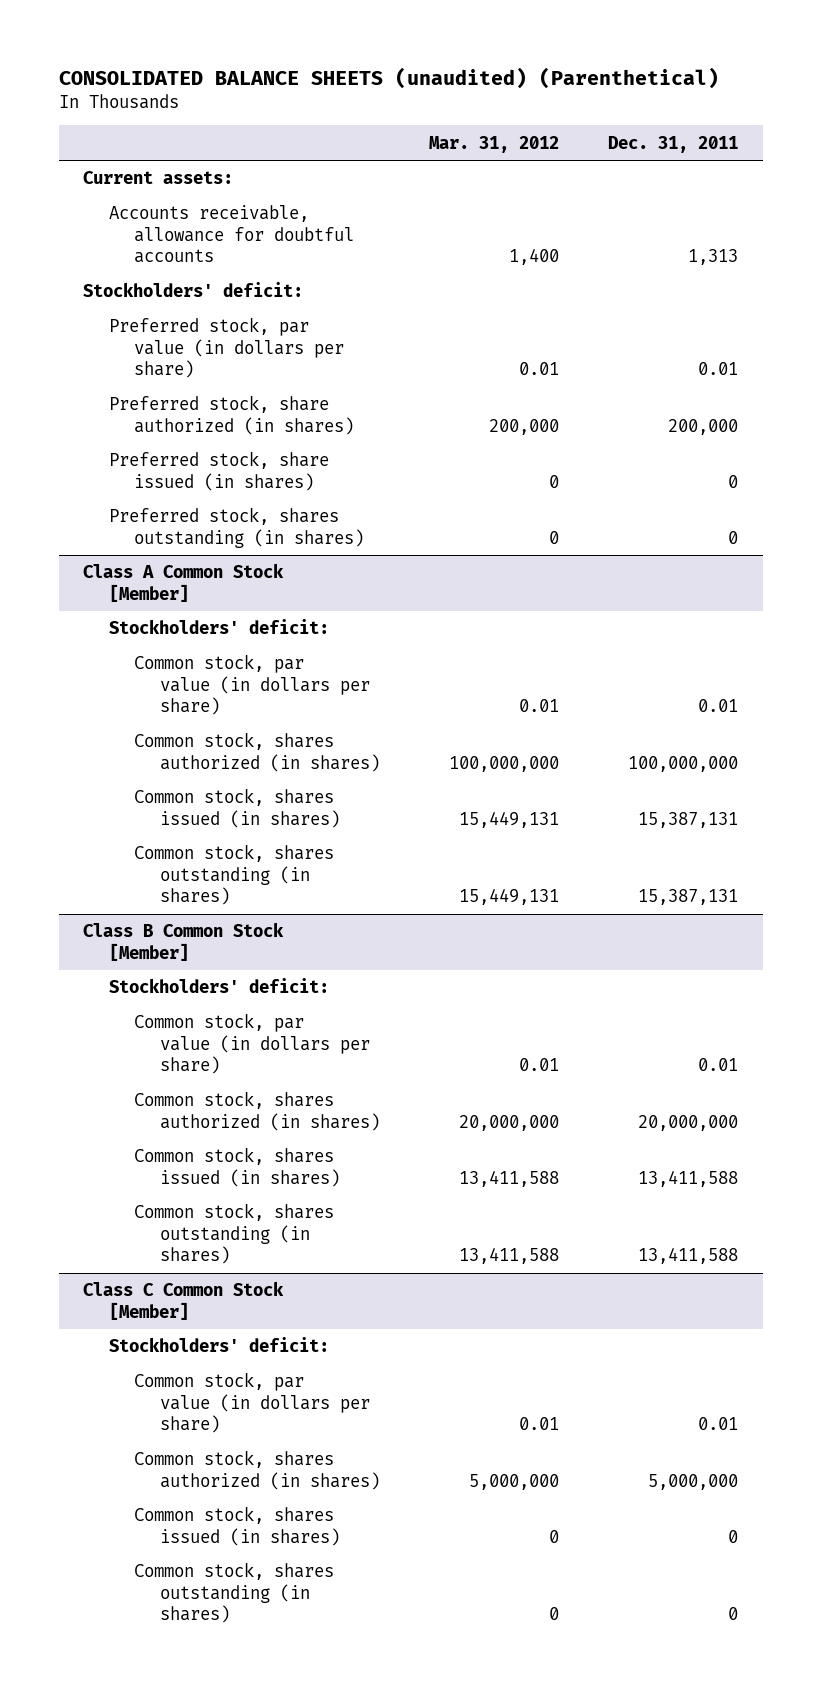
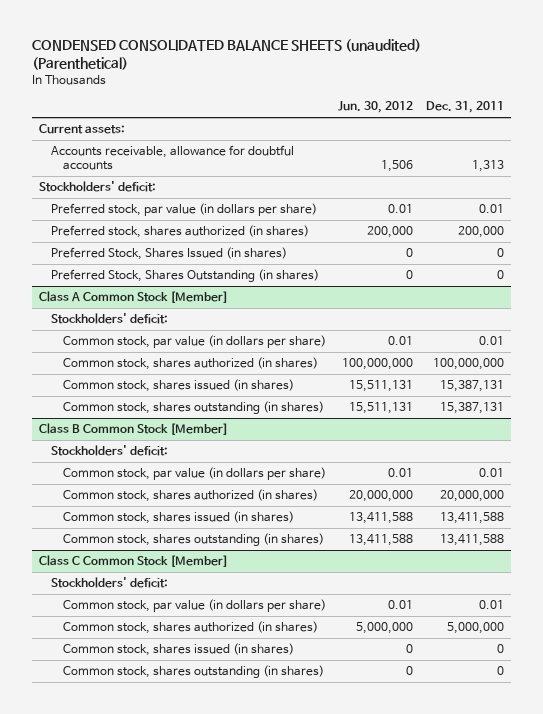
[58,67,719,90] CONSOLIDATED BALANCE SHEETS (unaudited) (Parenthetical) -> [32,39,422,71] CONDENSED CONSOLIDATED BALANCE SHEETS (unaudited) (Parenthetical)
[428,135,559,153] Mar. 31, 2012 -> none
none -> [338,101,414,114] Jun. 30, 2012
[108,395,355,435] Preferred stock, share authorized (in shares) -> [50,225,309,239] Preferred stock, shares authorized (in shares)
[108,451,329,491] Preferred stock, share issued (in shares) -> [50,247,287,261] Preferred Stock, Shares Issued (in shares)
[108,507,365,548] Preferred stock, shares outstanding (in shares) -> [50,269,319,283] Preferred Stock, Shares Outstanding (in shares)

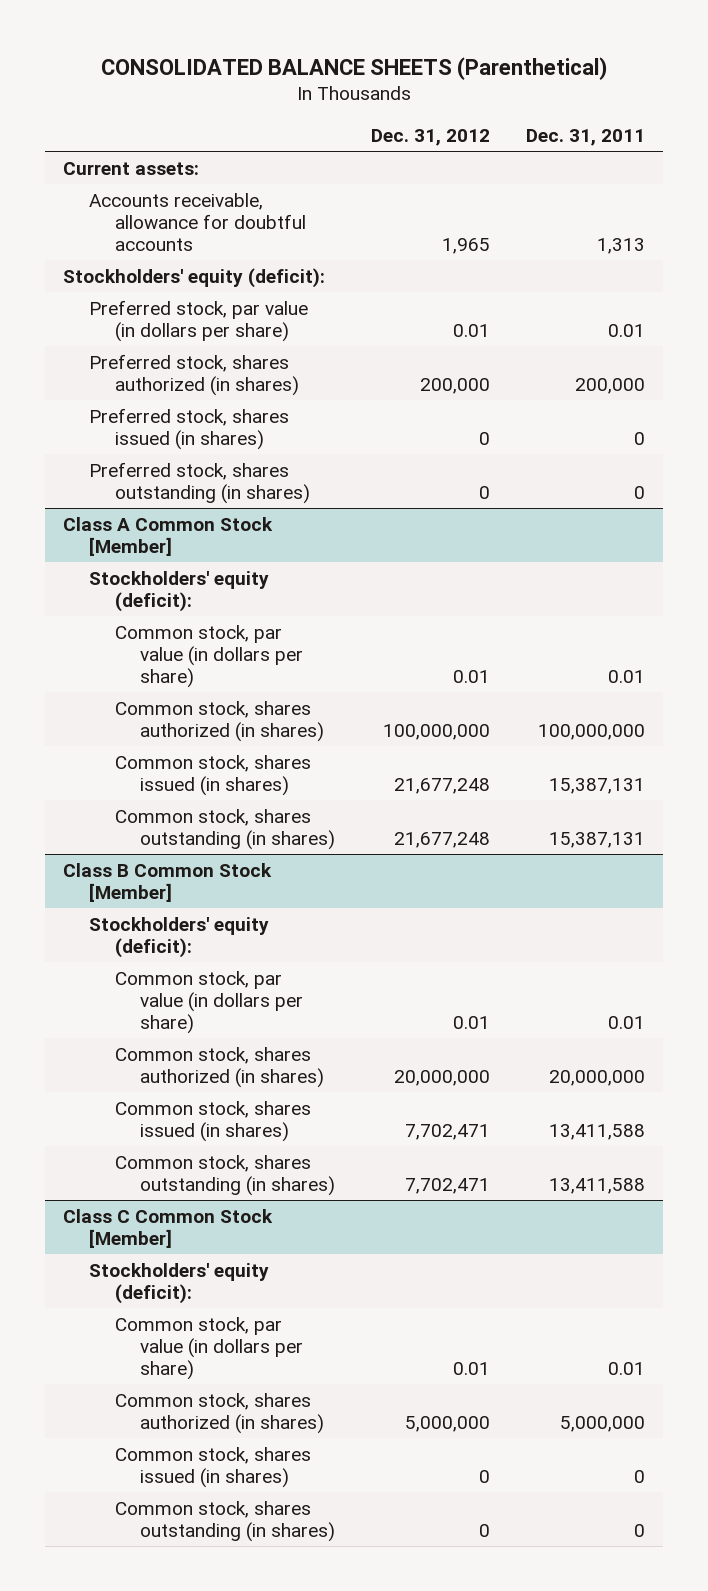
[32,39,422,71] CONDENSED CONSOLIDATED BALANCE SHEETS (unaudited) (Parenthetical) -> [101,56,608,80] CONSOLIDATED BALANCE SHEETS (Parenthetical)
[338,101,414,114] Jun. 30, 2012 -> none
none -> [371,129,491,147] Dec. 31, 2012
[38,181,156,193] Stockholders' deficit: -> [62,267,325,288] Stockholders' equity (deficit):
[50,247,287,261] Preferred Stock, Shares Issued (in shares) -> [88,407,289,450] Preferred stock, shares issued (in shares)
[50,269,319,283] Preferred Stock, Shares Outstanding (in shares) -> [88,461,310,504] Preferred stock, shares outstanding (in shares)
[50,313,168,325] Stockholders' deficit: -> [88,570,269,612] Stockholders' equity (deficit):
[50,445,168,457] Stockholders' deficit: -> [88,916,269,958] Stockholders' equity (deficit):
[50,577,168,589] Stockholders' deficit: -> [88,1262,269,1304] Stockholders' equity (deficit):

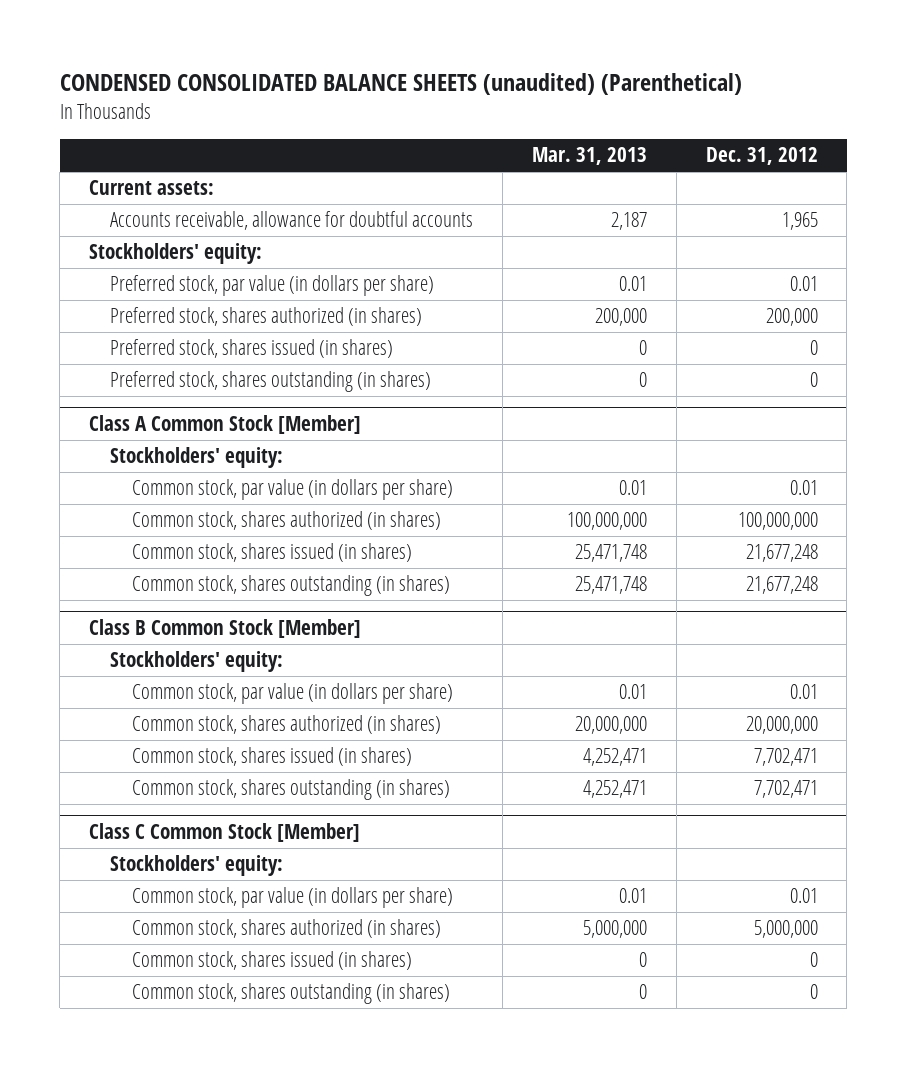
[101,56,608,80] CONSOLIDATED BALANCE SHEETS (Parenthetical) -> [59,73,742,96] CONDENSED CONSOLIDATED BALANCE SHEETS (unaudited) (Parenthetical)
[526,129,646,147] Dec. 31, 2011 -> none
none -> [532,147,648,166] Mar. 31, 2013
[62,267,325,288] Stockholders' equity (deficit): -> [88,243,262,265] Stockholders' equity:
[88,570,269,612] Stockholders' equity (deficit): -> [110,447,284,469] Stockholders' equity:
[88,916,269,958] Stockholders' equity (deficit): -> [110,651,284,673] Stockholders' equity:
[88,1262,269,1304] Stockholders' equity (deficit): -> [110,855,284,877] Stockholders' equity:

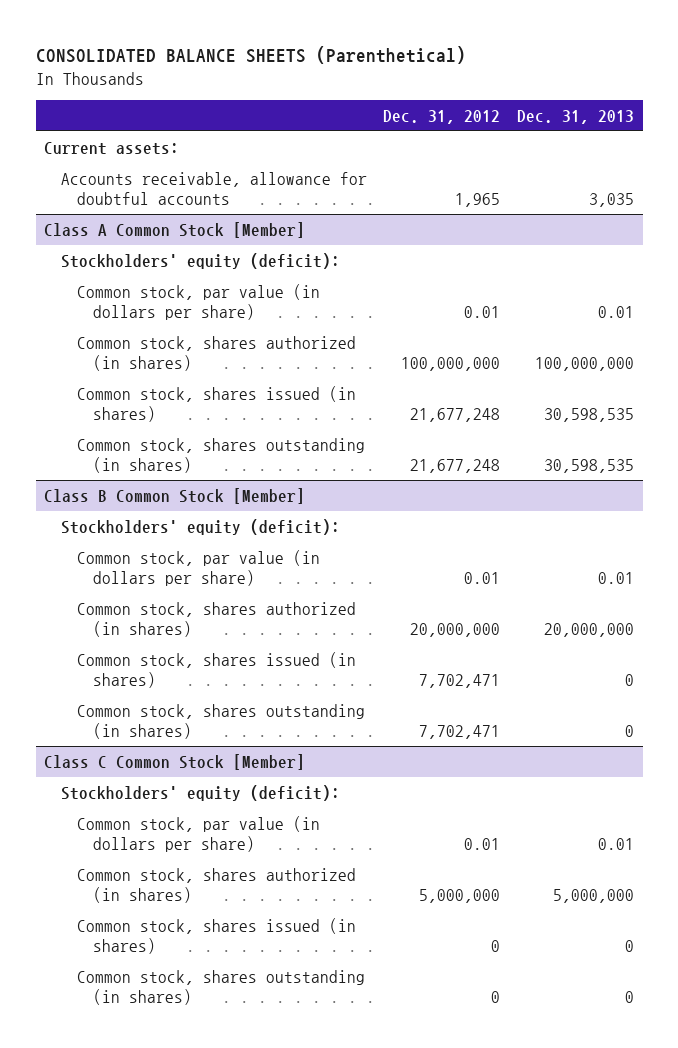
[59,73,742,96] CONDENSED CONSOLIDATED BALANCE SHEETS (unaudited) (Parenthetical) -> [35,46,466,65] CONSOLIDATED BALANCE SHEETS (Parenthetical)
[532,147,648,166] Mar. 31, 2013 -> none
none -> [517,109,635,124] Dec. 31, 2013
[88,243,262,265] Stockholders' equity: -> none
[110,275,435,297] Preferred stock, par value (in dollars per share) -> none
[110,307,423,327] Preferred stock, shares authorized (in shares) -> none
[110,339,394,359] Preferred stock, shares issued (in shares) -> none
[110,371,432,393] Preferred stock, shares outstanding (in shares) -> none
[110,447,284,469] Stockholders' equity: -> [60,252,340,269] Stockholders' equity (deficit):
[110,651,284,673] Stockholders' equity: -> [60,518,340,535] Stockholders' equity (deficit):
[110,855,284,877] Stockholders' equity: -> [60,784,340,801] Stockholders' equity (deficit):

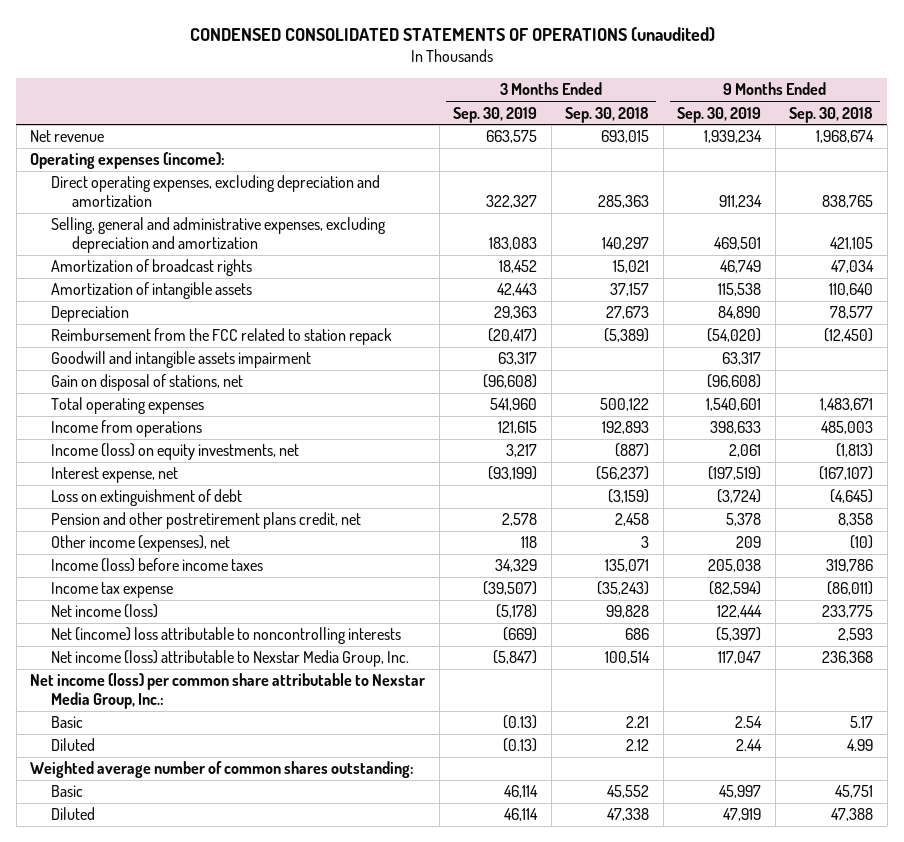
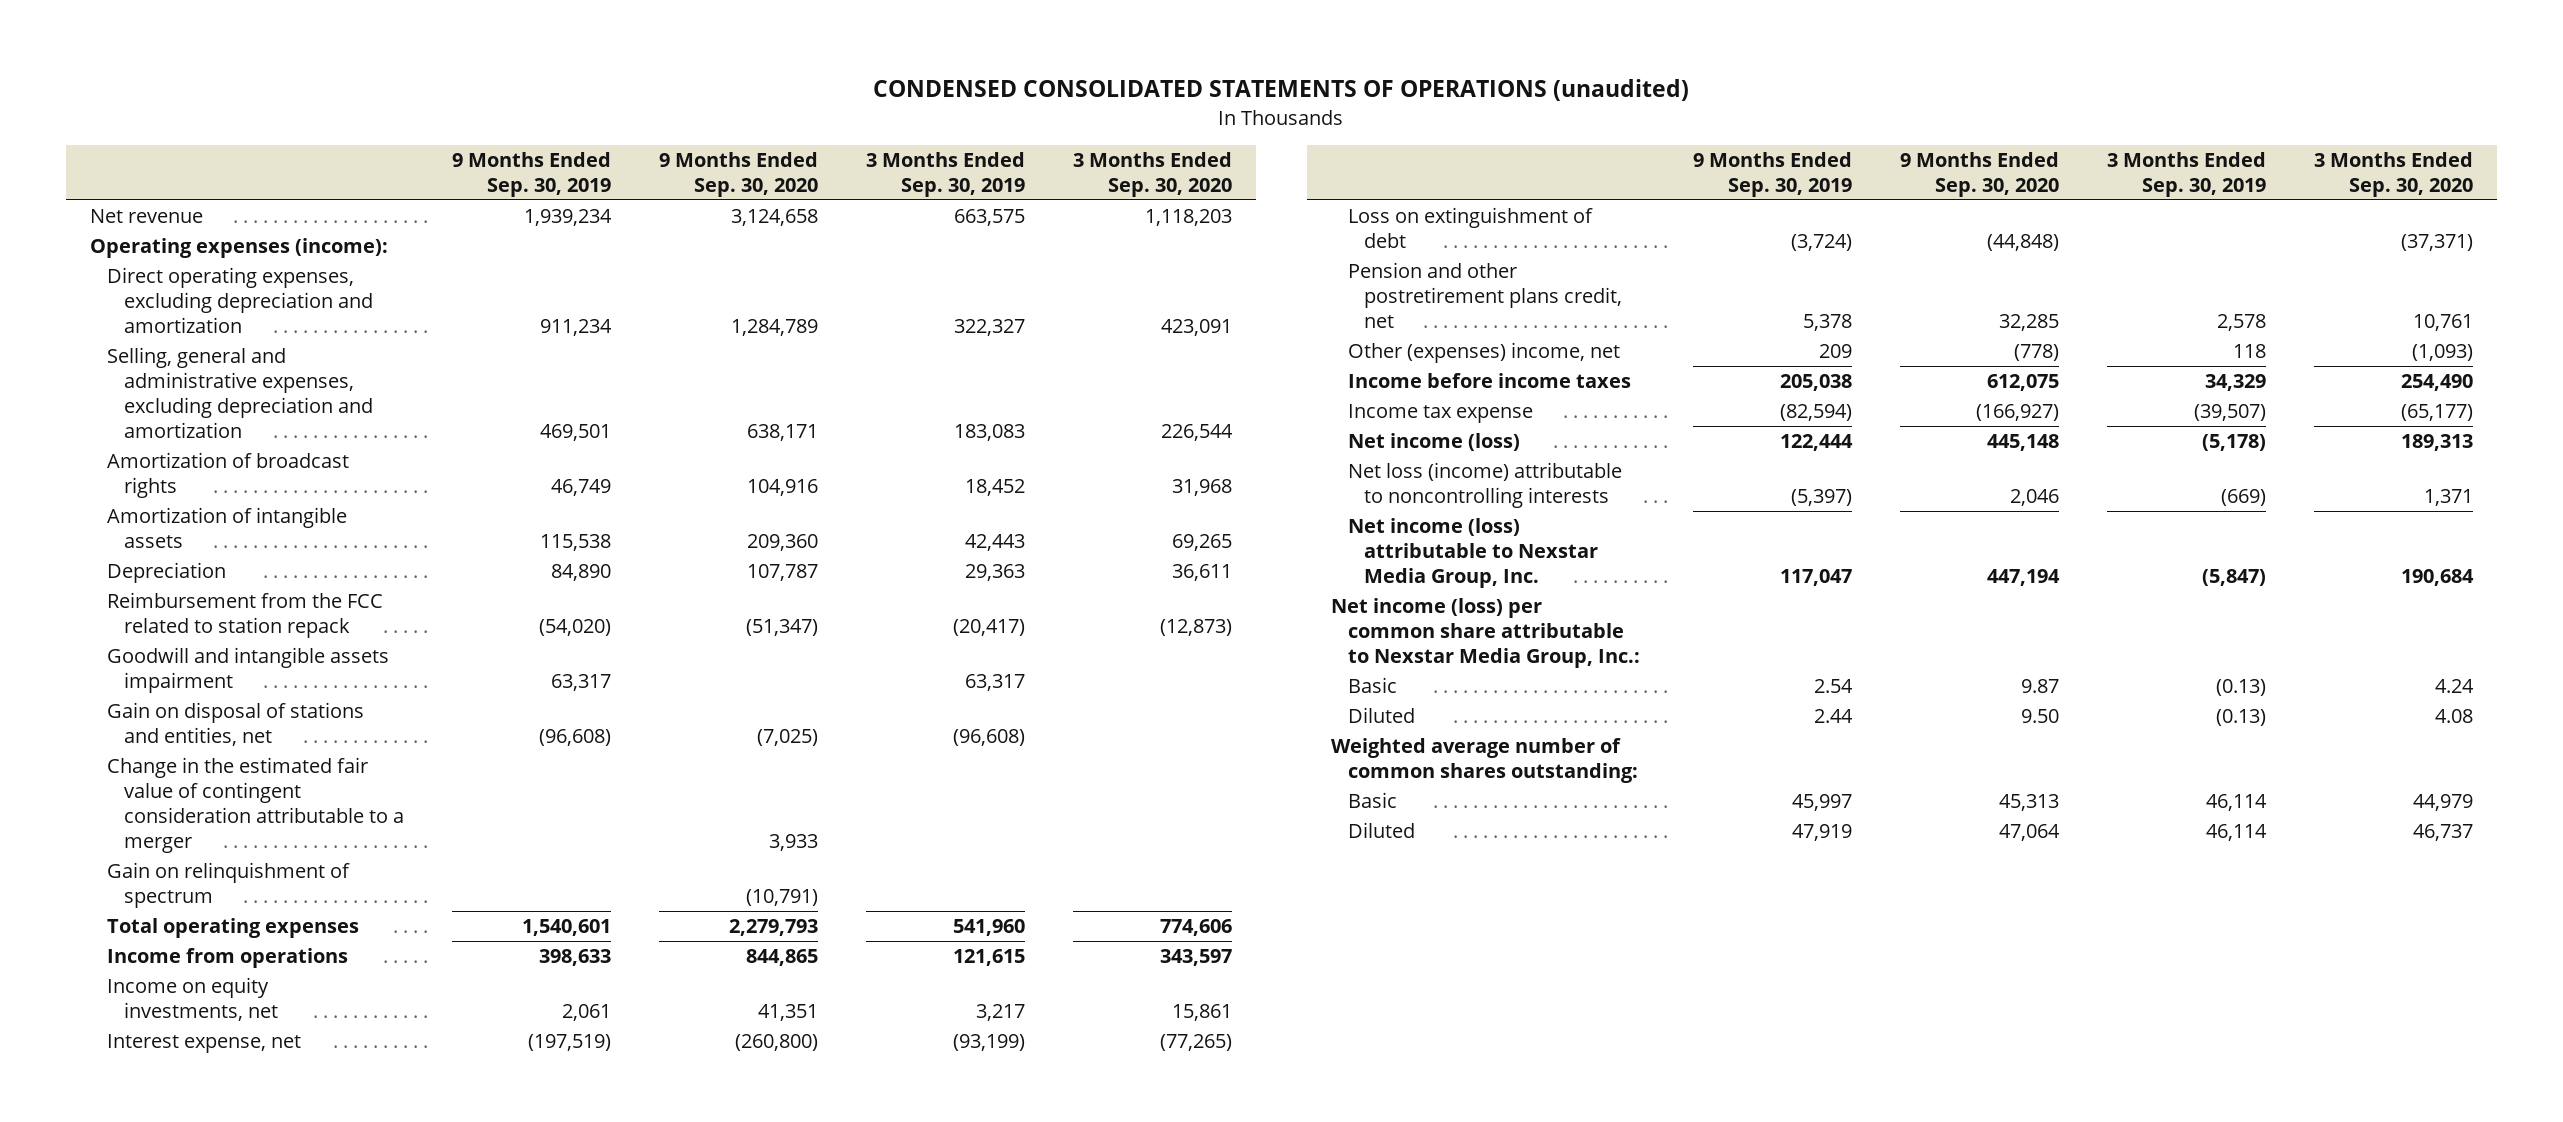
[565,106,650,123] Sep. 30, 2018 -> none
[789,106,874,123] Sep. 30, 2018 -> none
none -> [659,152,819,197] 9 Months Ended Sep. 30, 2020
none -> [1073,152,1233,197] 3 Months Ended Sep. 30, 2020
[51,374,244,392] Gain on disposal of stations, net -> [107,702,365,747] Gain on disposal of stations and entities, net
none -> [107,757,405,853] Change in the estimated fair value of contingent consideration attributable to a merger
none -> [107,862,351,909] Gain on relinquishment of spectrum
[51,443,300,461] Income (loss) on equity investments, net -> [107,977,279,1022] Income on equity investments, net
[51,535,231,553] Other income (expenses), net -> [1347,342,1620,364] Other (expenses) income, net
[51,558,264,573] Income (loss) before income taxes -> [1347,373,1631,389] Income before income taxes
[51,627,402,645] Net (income) loss attributable to noncontrolling interests -> [1347,462,1622,509] Net loss (income) attributable to noncontrolling interests

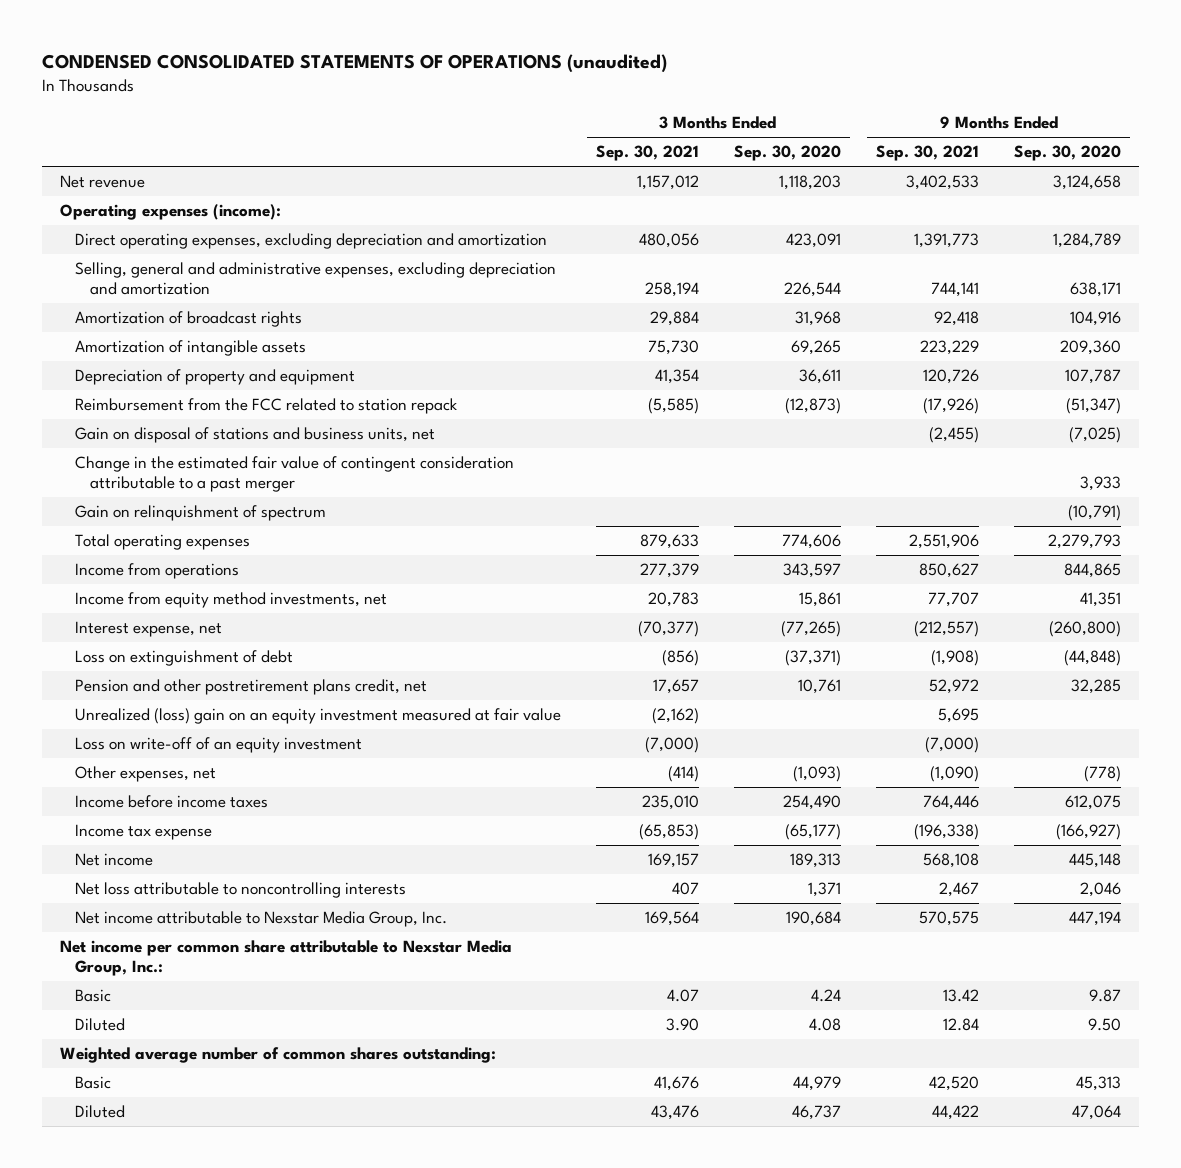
[452,152,612,197] 9 Months Ended Sep. 30, 2019 -> none
[866,152,1026,197] 3 Months Ended Sep. 30, 2019 -> none
none -> [595,145,699,162] Sep. 30, 2021
none -> [876,145,980,162] Sep. 30, 2021
[107,562,227,584] Depreciation -> [74,369,355,386] Depreciation of property and equipment
[107,647,390,694] Goodwill and intangible assets impairment -> none
[107,702,365,747] Gain on disposal of stations and entities, net -> [74,427,435,444] Gain on disposal of stations and business units, net
[107,757,405,853] Change in the estimated fair value of contingent consideration attributable to a merger -> [74,456,514,493] Change in the estimated fair value of contingent consideration attributable to a past merger
[107,977,279,1022] Income on equity investments, net -> [74,592,387,609] Income from equity method investments, net
none -> [74,708,561,725] Unrealized (loss) gain on an equity investment measured at fair value
none -> [74,737,362,754] Loss on write-off of an equity investment
[1347,342,1620,364] Other (expenses) income, net -> [74,766,216,783] Other expenses, net
[1347,433,1520,452] Net income (loss) -> [74,853,153,867] Net income
[1347,462,1622,509] Net loss (income) attributable to noncontrolling interests -> [74,882,406,899] Net loss attributable to noncontrolling interests
[1347,518,1599,588] Net income (loss) attributable to Nexstar Media Group, Inc. -> [74,911,447,928] Net income attributable to Nexstar Media Group, Inc.
[1330,598,1640,668] Net income (loss) per common share attributable to Nexstar Media Group, Inc.: -> [59,940,512,977] Net income per common share attributable to Nexstar Media Group, Inc.:

